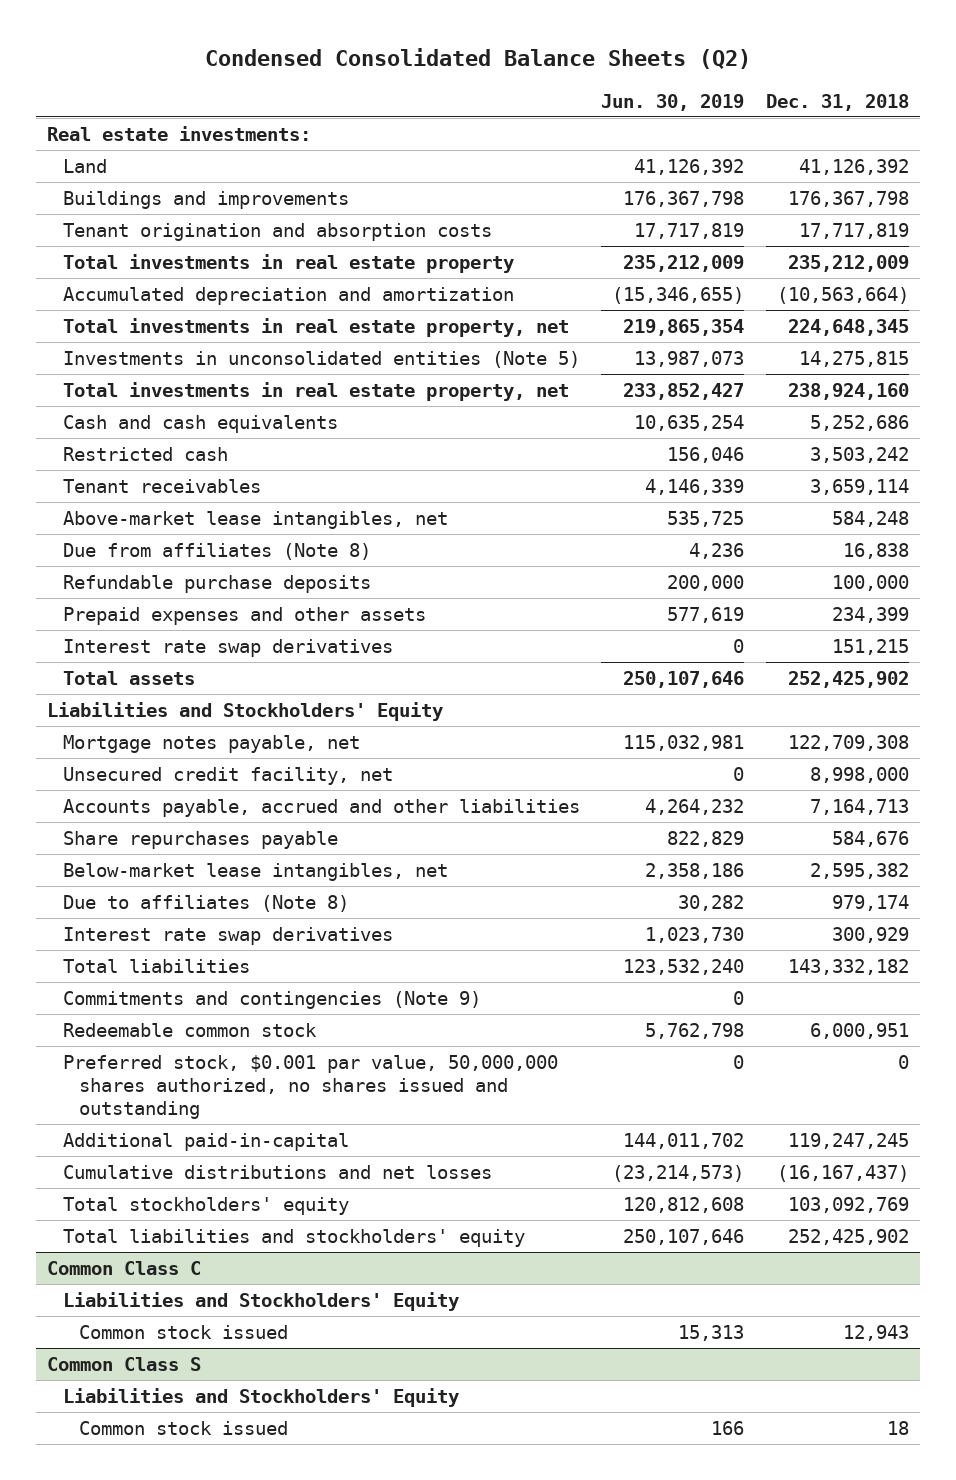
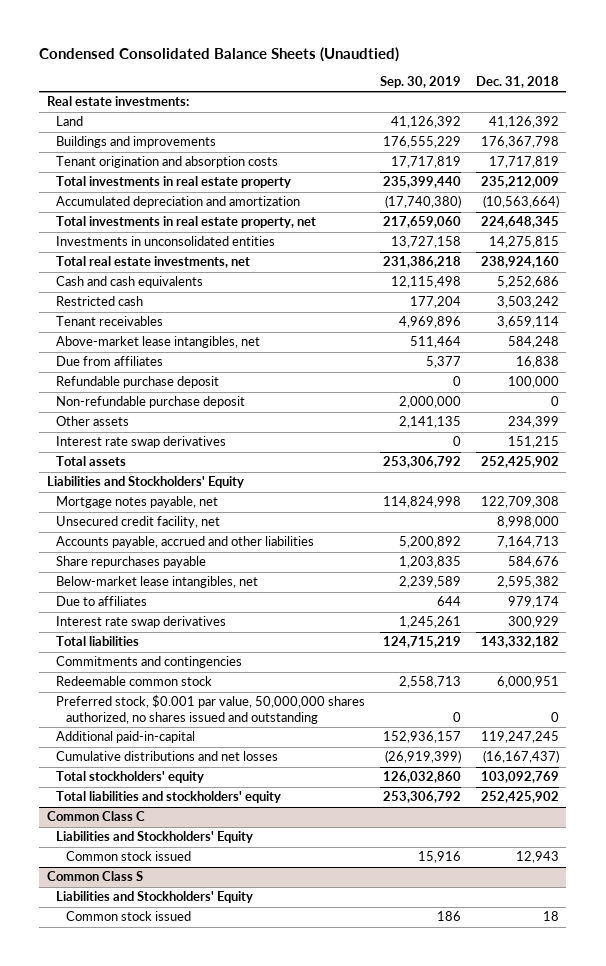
[204,47,751,69] Condensed Consolidated Balance Sheets (Q2) -> [39,46,400,62] Condensed Consolidated Balance Sheets (Unaudtied)
[601,93,745,111] Jun. 30, 2019 -> none
none -> [380,75,462,88] Sep. 30, 2019
[62,351,580,369] Investments in unconsolidated entities (Note 5) -> [56,236,276,247] Investments in unconsolidated entities
[62,382,569,402] Total investments in real estate property, net -> [56,256,251,269] Total real estate investments, net
[62,543,371,561] Due from affiliates (Note 8) -> [56,356,164,367] Due from affiliates
[62,575,371,594] Refundable purchase deposits -> [56,376,220,389] Refundable purchase deposit
none -> [56,396,246,409] Non-refundable purchase deposit
[62,607,426,626] Prepaid expenses and other assets -> [56,416,130,427] Other assets
[62,895,349,913] Due to affiliates (Note 8) -> [56,596,148,607] Due to affiliates
[62,991,481,1010] Commitments and contingencies (Note 9) -> [56,656,243,669] Commitments and contingencies

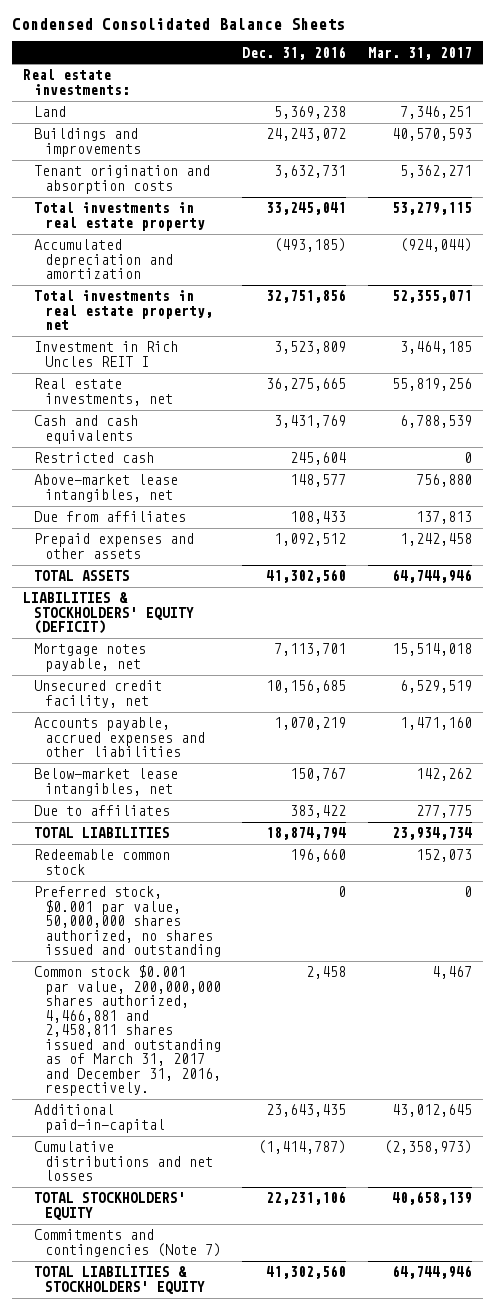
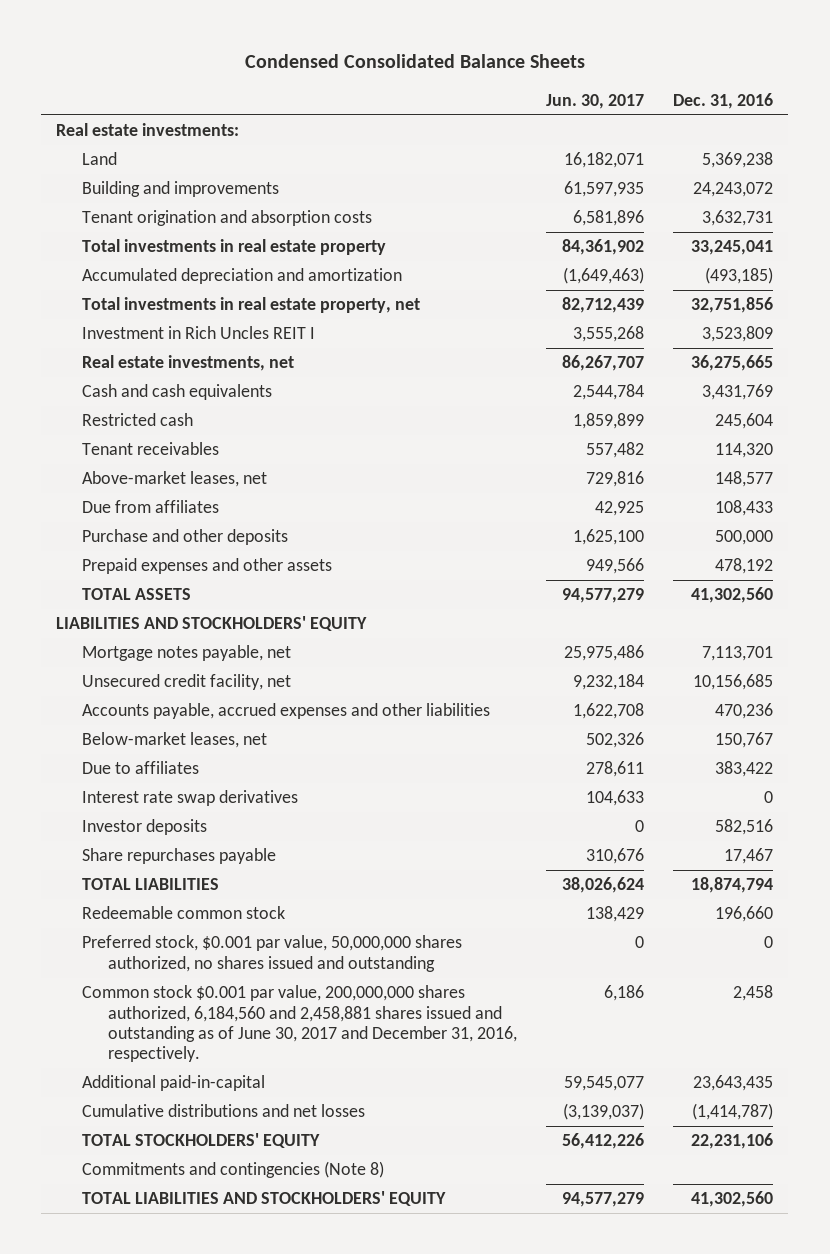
[368,46,473,60] Mar. 31, 2017 -> none
none -> [545,93,644,109] Jun. 30, 2017
[33,128,141,157] Buildings and improvements -> [81,181,279,198] Building and improvements
none -> [81,442,219,456] Tenant receivables
[33,474,178,502] Above-market lease intangibles, net -> [81,471,267,488] Above-market leases, net
none -> [81,529,288,546] Purchase and other deposits
[274,533,347,547] 1,092,512 -> [715,558,774,575] 478,192
[22,592,194,635] LIABILITIES & STOCKHOLDERS' EQUITY (DEFICIT) -> [56,616,368,632] LIABILITIES AND STOCKHOLDERS' EQUITY
[274,717,347,731] 1,070,219 -> [715,703,774,720] 470,236
[33,768,178,796] Below-market lease intangibles, net -> [81,732,267,749] Below-market leases, net
none -> [81,790,298,807] Interest rate swap derivatives
none -> [81,819,207,836] Investor deposits
none -> [81,848,276,865] Share repurchases payable
[33,965,221,1097] Common stock $0.001 par value, 200,000,000 shares authorized, 4,466,881 and 2,458,811 shares issued and outstanding as of March 31, 2017 and December 31, 2016, respectively. -> [81,985,517,1063] Common stock $0.001 par value, 200,000,000 shares authorized, 6,184,560 and 2,458,881 shares issued and outstanding as of June 30, 2017 and December 31, 2016, respectively.
[33,1229,221,1257] Commitments and contingencies (Note 7) -> [81,1161,384,1179] Commitments and contingencies (Note 8)
[33,1266,205,1294] TOTAL LIABILITIES & STOCKHOLDERS' EQUITY -> [81,1191,446,1207] TOTAL LIABILITIES AND STOCKHOLDERS' EQUITY

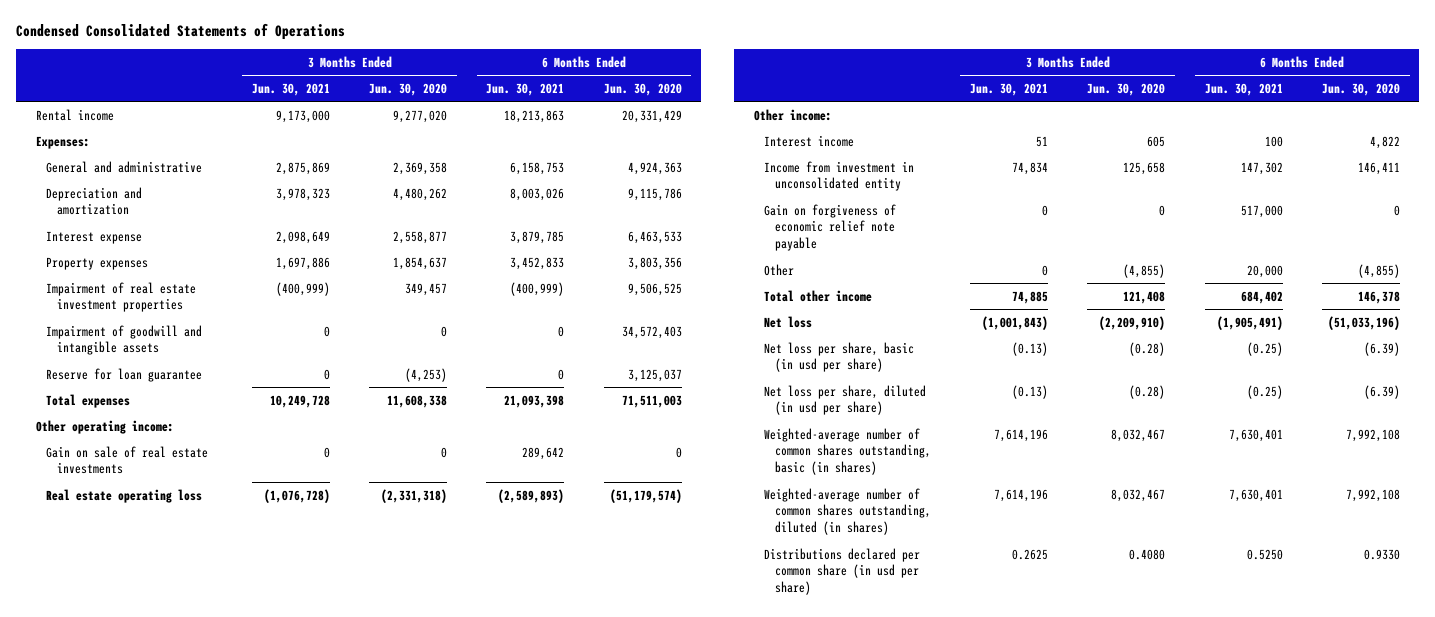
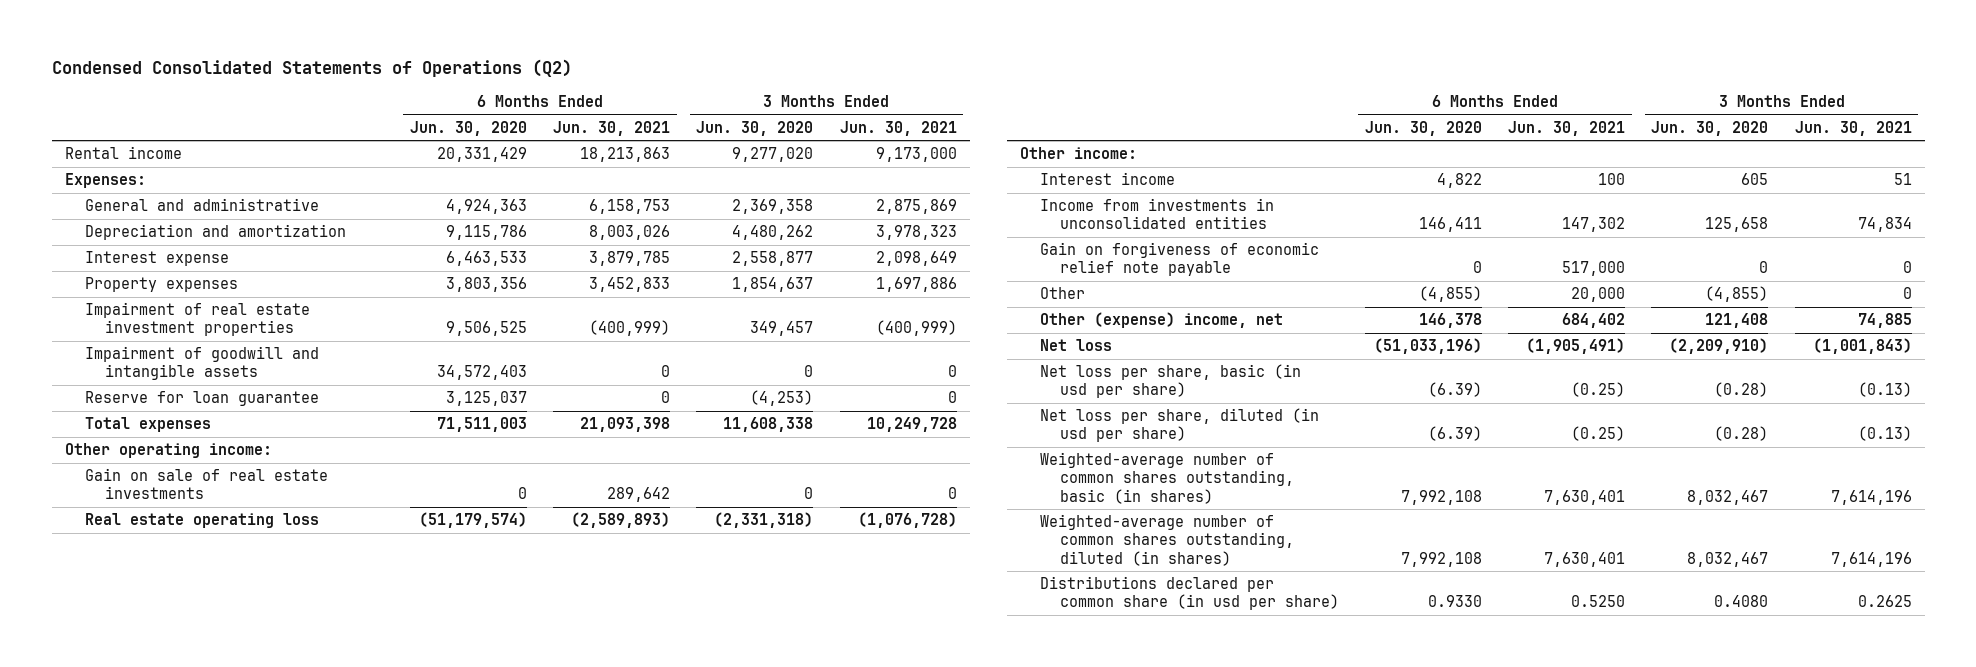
[16,23,346,41] Condensed Consolidated Statements of Operations -> [51,59,572,78] Condensed Consolidated Statements of Operations (Q2)
[764,160,915,192] Income from investment in unconsolidated entity -> [1039,198,1274,230] Income from investments in unconsolidated entities
[764,289,873,302] Total other income -> [1039,312,1283,329] Other (expense) income, net

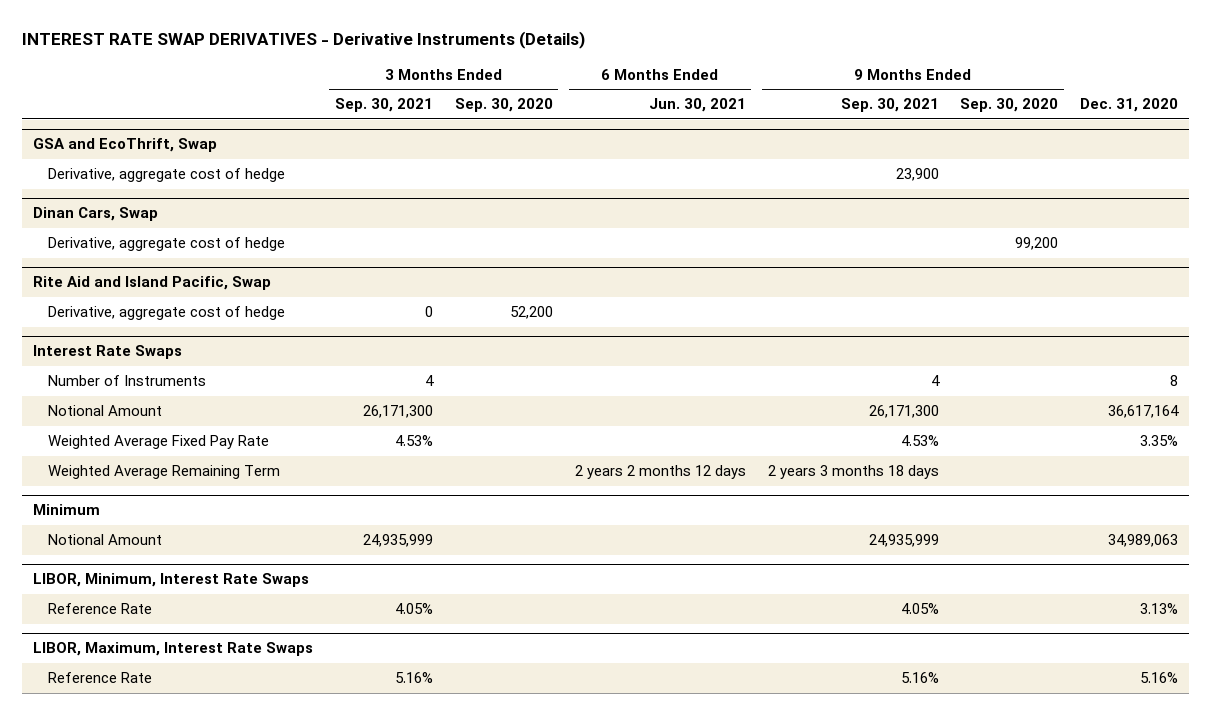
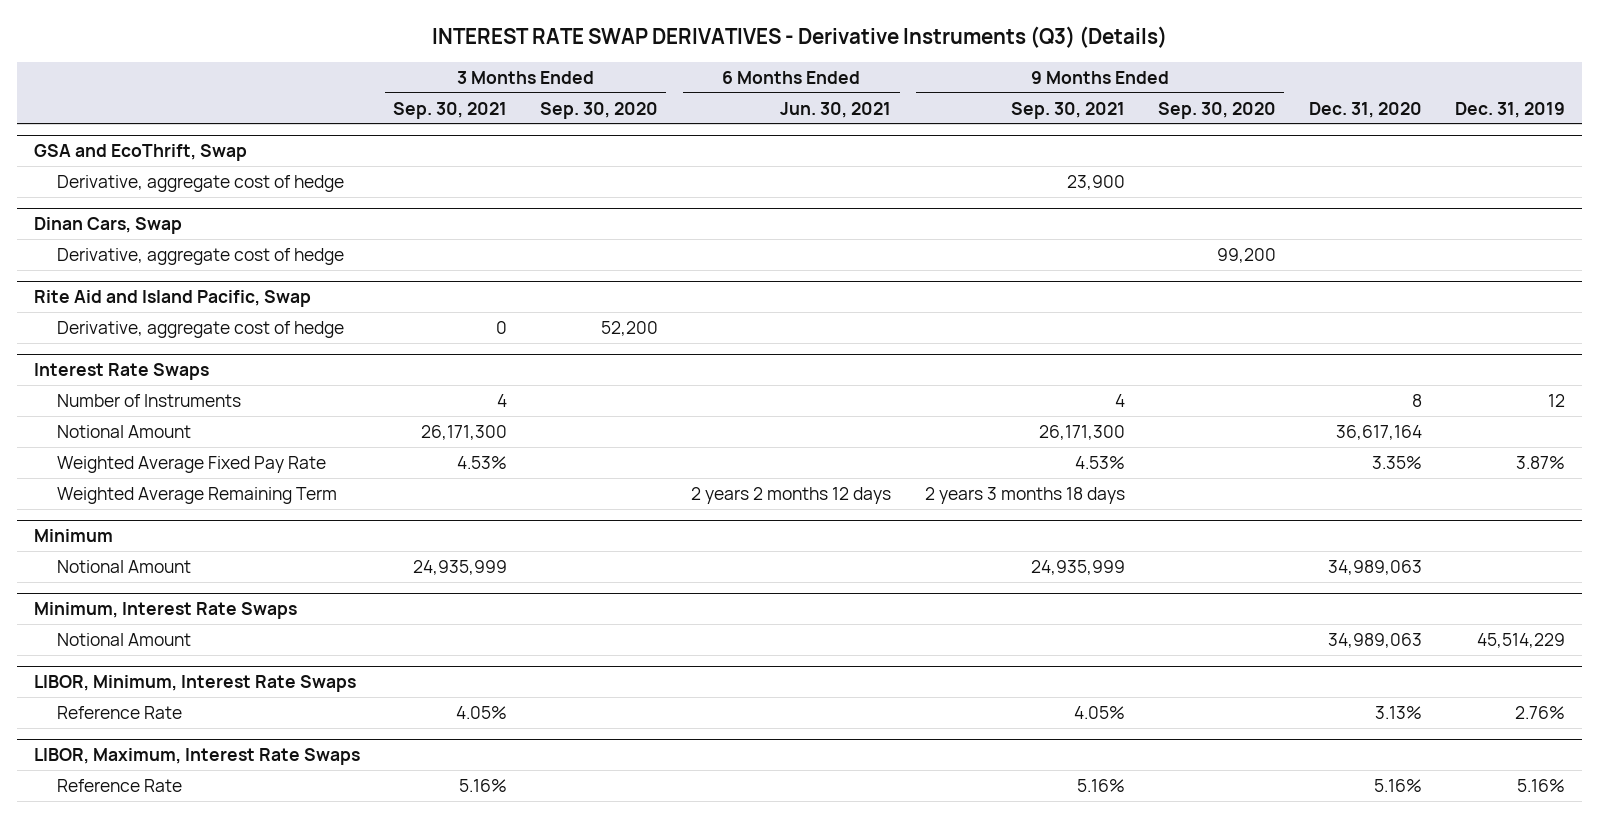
[21,30,585,49] INTEREST RATE SWAP DERIVATIVES - Derivative Instruments (Details) -> [431,26,1167,49] INTEREST RATE SWAP DERIVATIVES - Derivative Instruments (Q3) (Details)
none -> [1455,101,1566,118] Dec. 31, 2019
none -> [33,601,297,619] Minimum, Interest Rate Swaps
none -> [56,632,191,646] Notional Amount

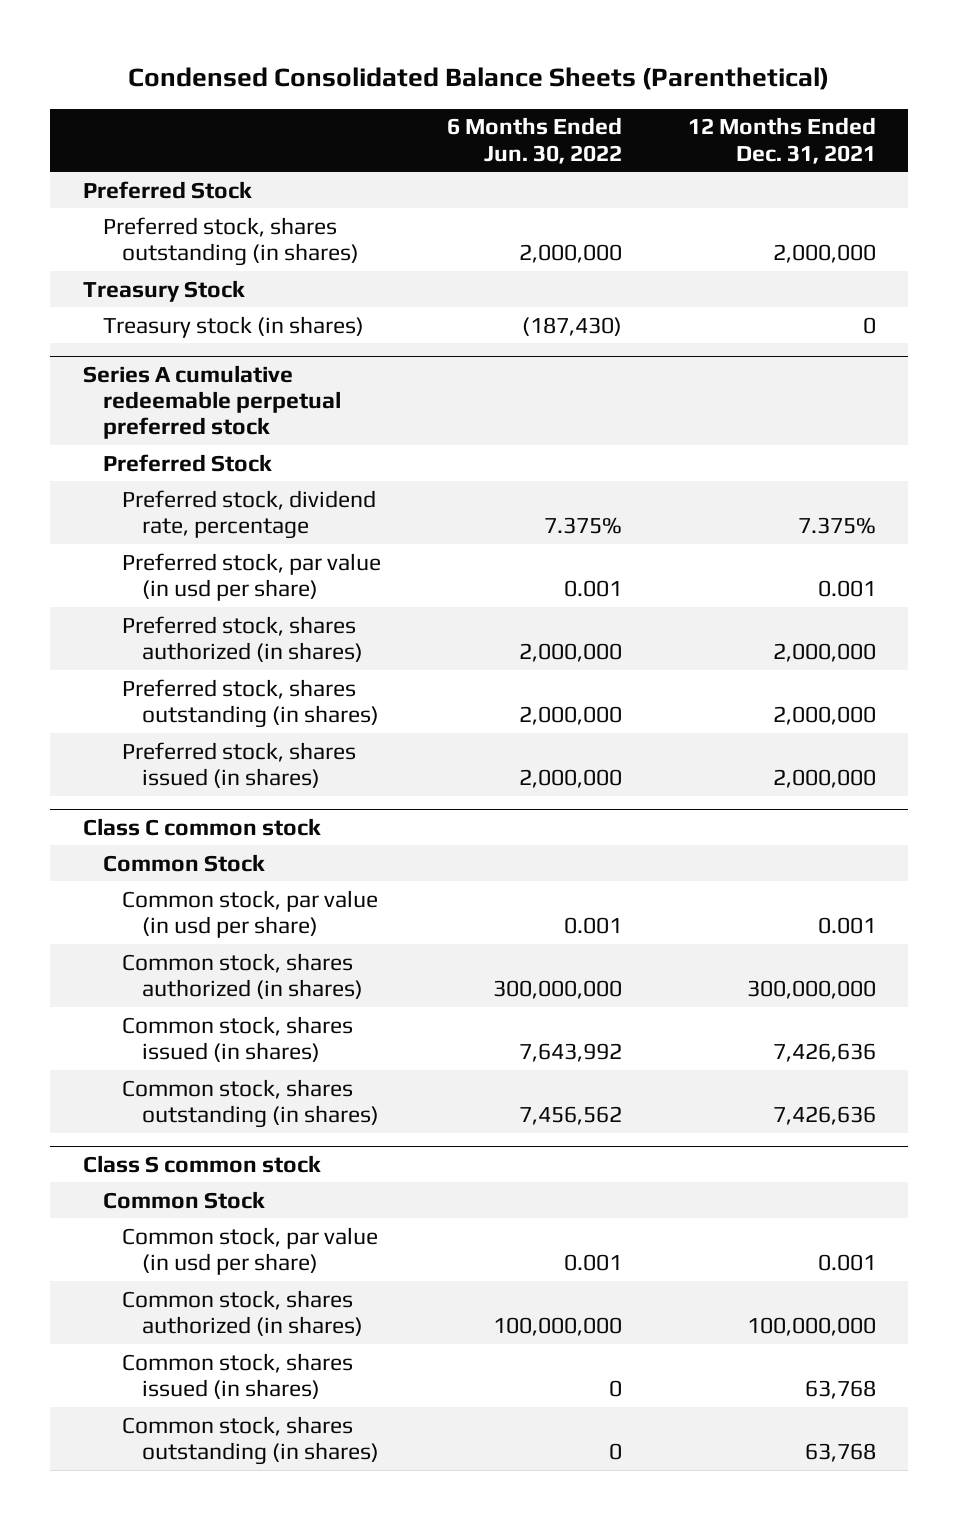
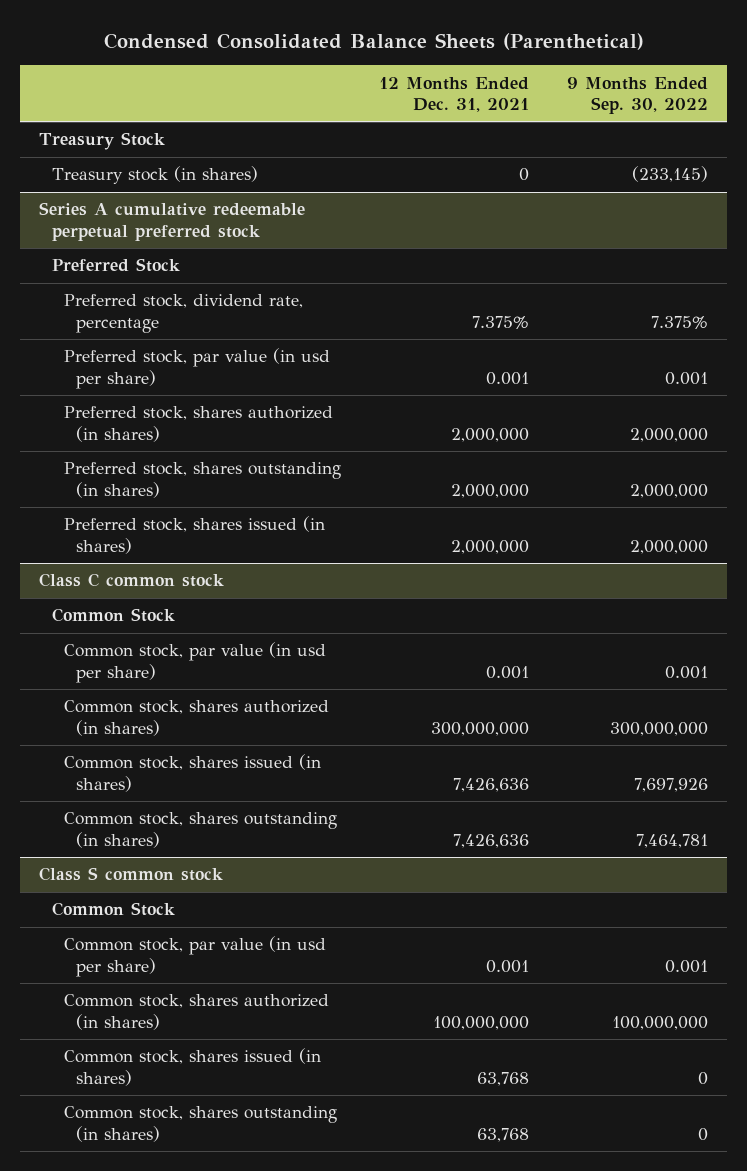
[446,117,622,164] 6 Months Ended Jun. 30, 2022 -> none
none -> [567,76,709,115] 9 Months Ended Sep. 30, 2022
[83,180,253,199] Preferred Stock -> none
[102,216,360,266] Preferred stock, shares outstanding (in shares) -> none

